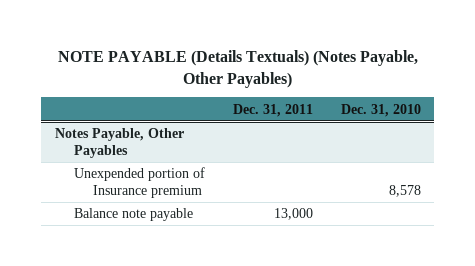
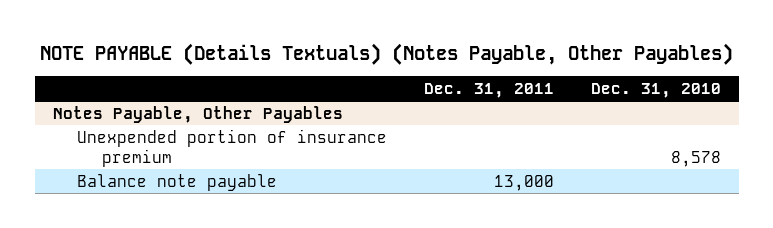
[73,167,205,199] Unexpended portion of Insurance premium -> [77,128,388,167] Unexpended portion of insurance premium

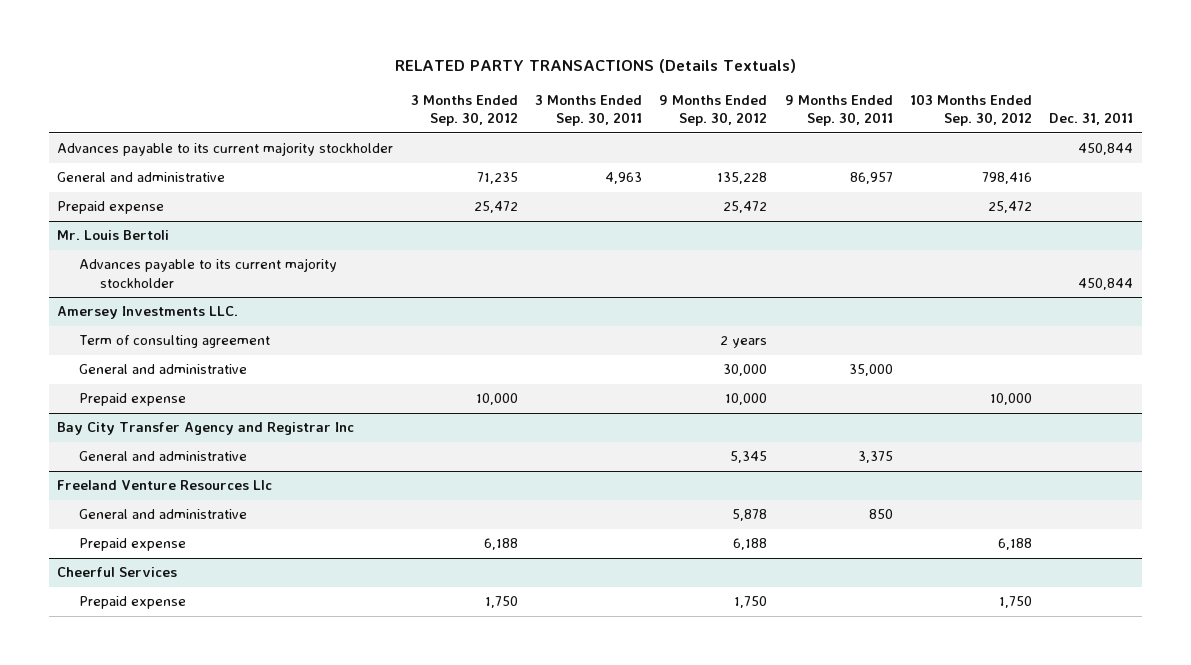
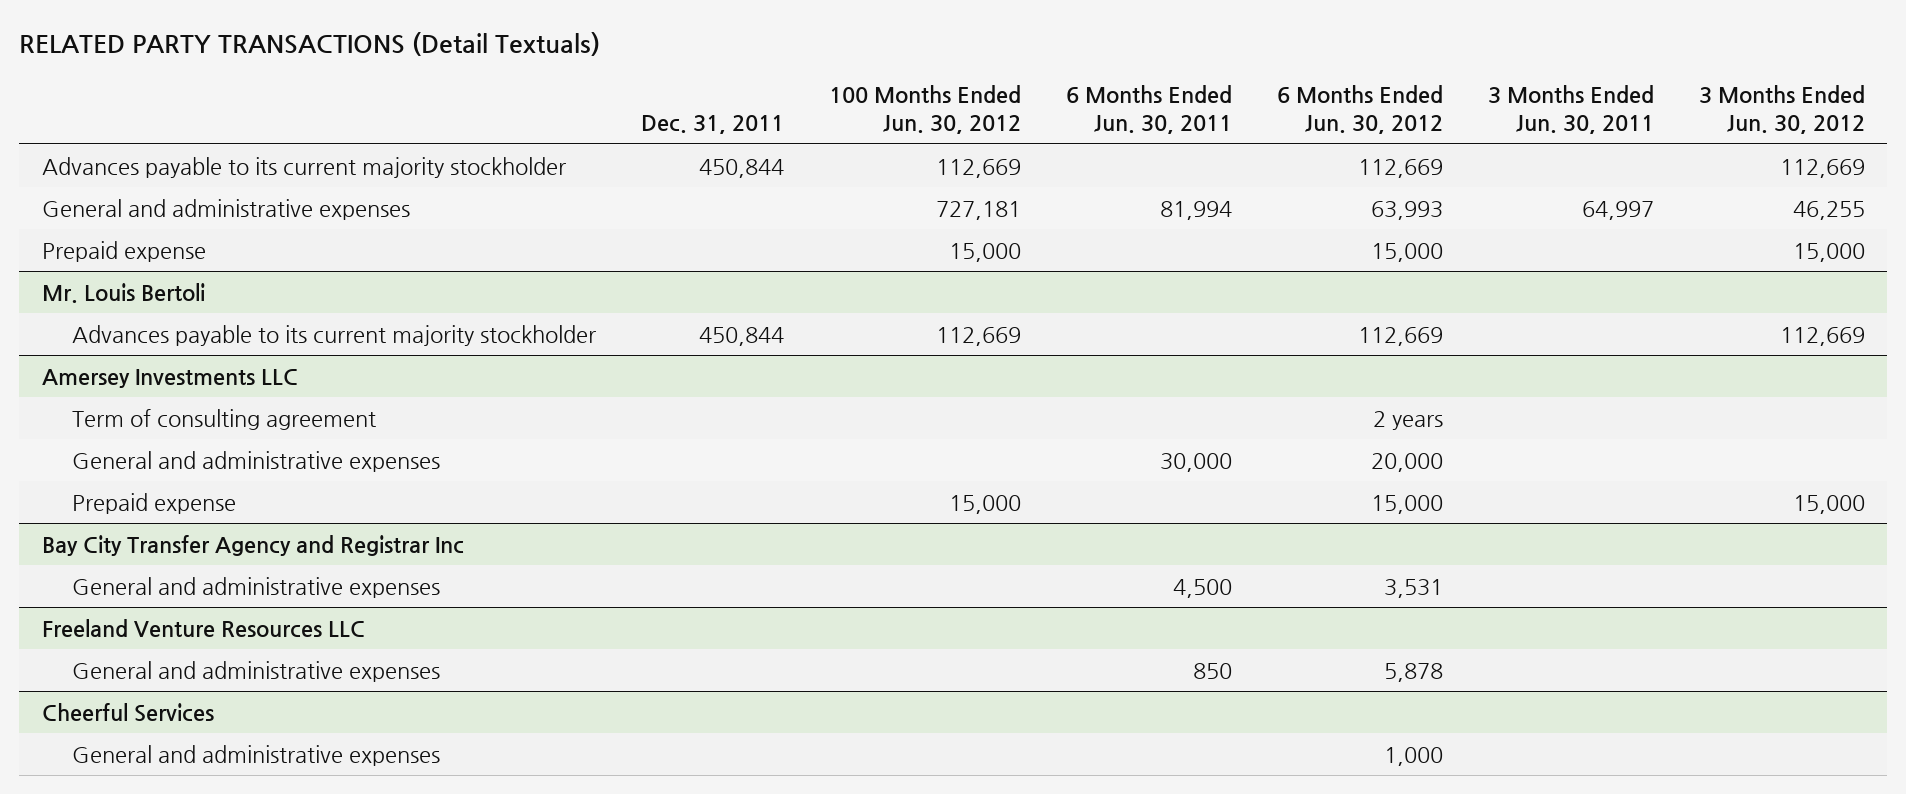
[395,59,797,74] RELATED PARTY TRANSACTIONS (Details Textuals) -> [19,32,601,57] RELATED PARTY TRANSACTIONS (Detail Textuals)
[410,94,518,127] 3 Months Ended Sep. 30, 2012 -> none
[535,94,643,127] 3 Months Ended Sep. 30, 2011 -> none
[659,94,768,127] 9 Months Ended Sep. 30, 2012 -> none
[784,94,893,127] 9 Months Ended Sep. 30, 2011 -> none
[910,93,1033,127] 103 Months Ended Sep. 30, 2012 -> none
none -> [828,85,1021,135] 100 Months Ended Jun. 30, 2012
none -> [1065,85,1232,135] 6 Months Ended Jun. 30, 2011
none -> [1276,85,1443,135] 6 Months Ended Jun. 30, 2012
none -> [1487,85,1654,135] 3 Months Ended Jun. 30, 2011
none -> [1698,85,1865,135] 3 Months Ended Jun. 30, 2012
[57,172,226,183] General and administrative -> [41,198,410,220] General and administrative expenses
[57,306,239,320] Amersey Investments LLC. -> [41,368,298,388] Amersey Investments LLC
[78,364,247,375] General and administrative -> [71,450,440,472] General and administrative expenses
[78,538,186,552] Prepaid expense -> none
[78,451,247,462] General and administrative -> [71,576,440,598] General and administrative expenses
[57,480,273,491] Freeland Venture Resources Llc -> [41,618,365,638] Freeland Venture Resources LLC
[78,509,247,520] General and administrative -> [71,660,440,682] General and administrative expenses
[78,596,186,610] Prepaid expense -> none
none -> [71,744,440,766] General and administrative expenses

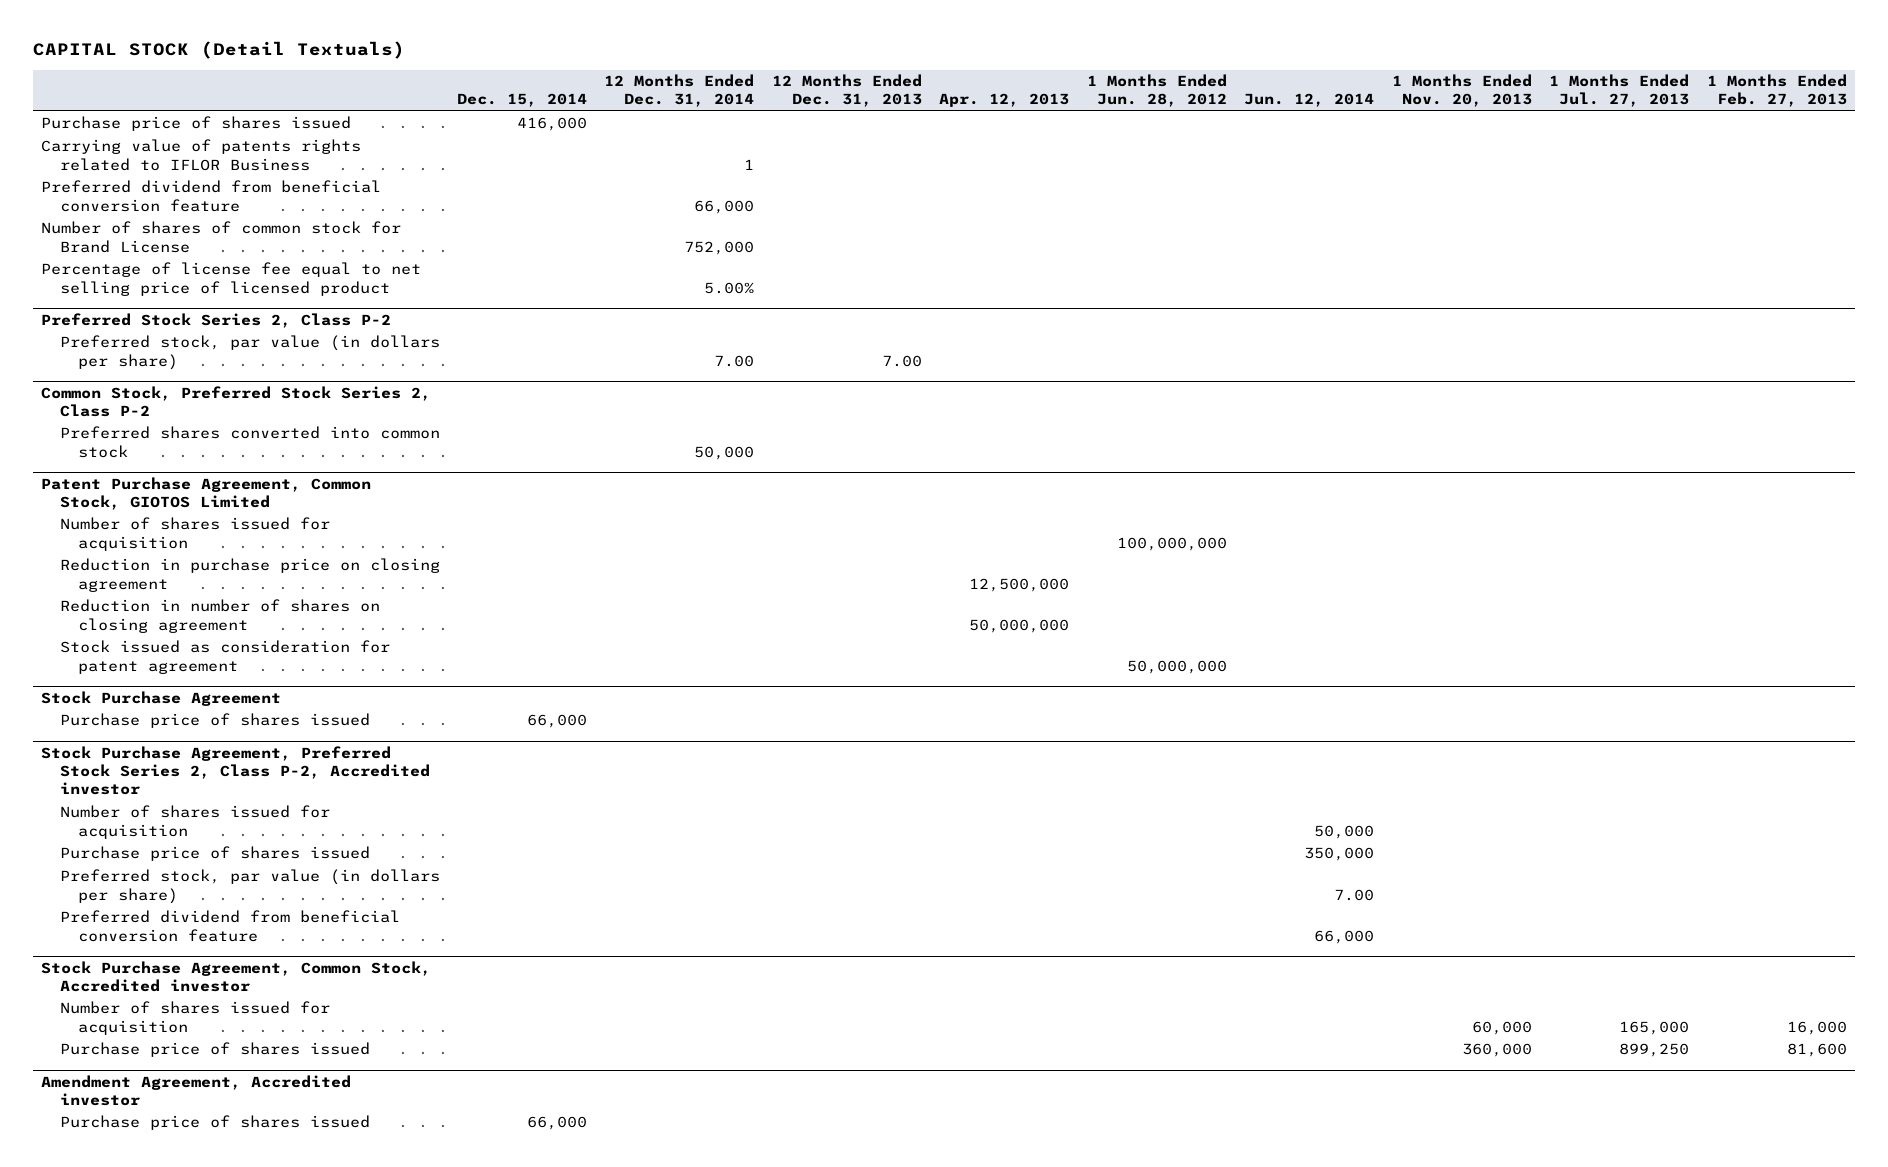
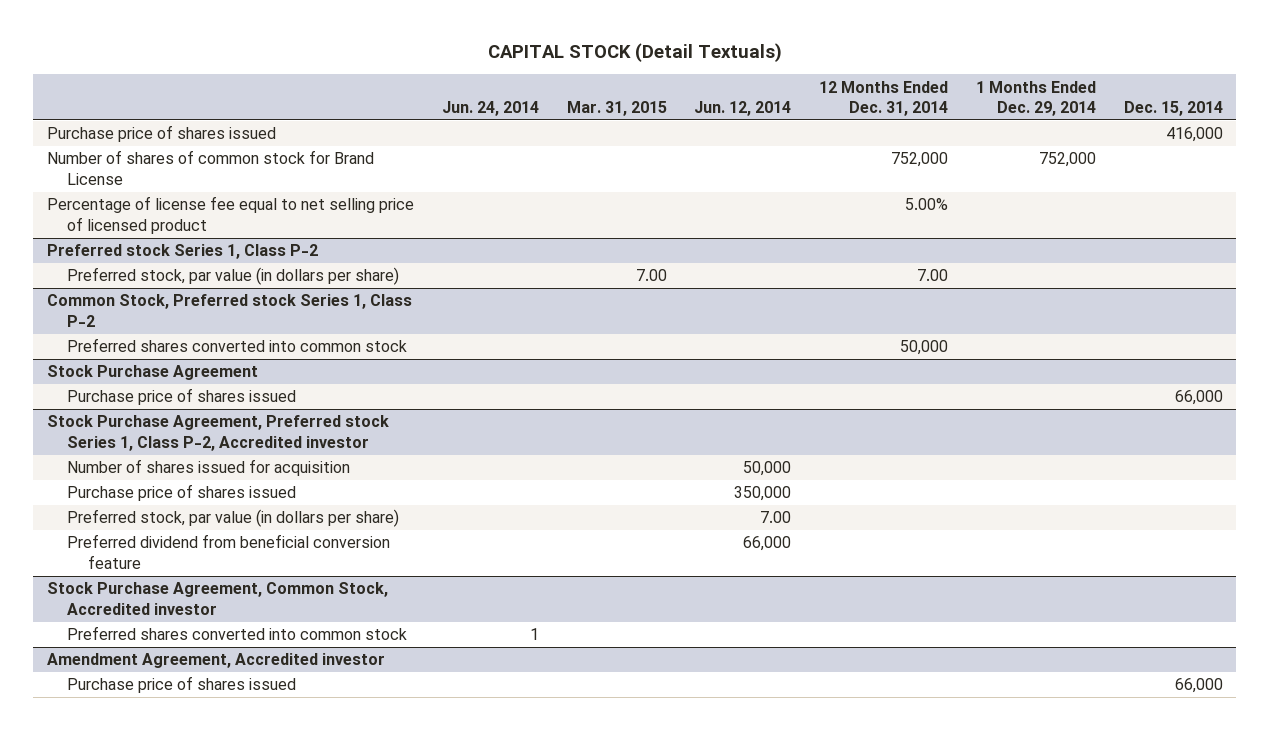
[771,74,922,108] 12 Months Ended Dec. 31, 2013 -> none
[939,93,1070,108] Apr. 12, 2013 -> none
[1086,74,1227,108] 1 Months Ended Jun. 28, 2012 -> none
[1391,74,1532,108] 1 Months Ended Nov. 20, 2013 -> none
[1549,74,1690,108] 1 Months Ended Jul. 27, 2013 -> none
[1706,74,1847,108] 1 Months Ended Feb. 27, 2013 -> none
none -> [441,101,539,117] Jun. 24, 2014
none -> [566,101,667,117] Mar. 31, 2015
none -> [975,80,1096,117] 1 Months Ended Dec. 29, 2014
[41,139,362,171] Carrying value of patents rights related to IFLOR Business -> none
[41,180,382,212] Preferred dividend from beneficial conversion feature -> none
[41,312,392,328] Preferred Stock Series 2, Class P-2 -> [47,244,319,260] Preferred stock Series 1, Class P-2
[41,385,432,417] Common Stock, Preferred Stock Series 2, Class P-2 -> [47,294,413,327] Common Stock, Preferred stock Series 1, Class P-2
[41,476,372,510] Patent Purchase Agreement, Common Stock, GIOTOS Limited -> none
[59,517,330,551] Number of shares issued for acquisition -> none
[59,558,440,592] Reduction in purchase price on closing agreement -> none
[59,599,380,633] Reduction in number of shares on closing agreement -> none
[59,640,390,674] Stock issued as consideration for patent agreement -> none
[41,745,430,796] Stock Purchase Agreement, Preferred Stock Series 2, Class P-2, Accredited investor -> [47,415,390,451] Stock Purchase Agreement, Preferred stock Series 1, Class P-2, Accredited investor
[59,1001,330,1035] Number of shares issued for acquisition -> none
[59,1042,370,1058] Purchase price of shares issued -> none
none -> [67,626,408,641] Preferred shares converted into common stock

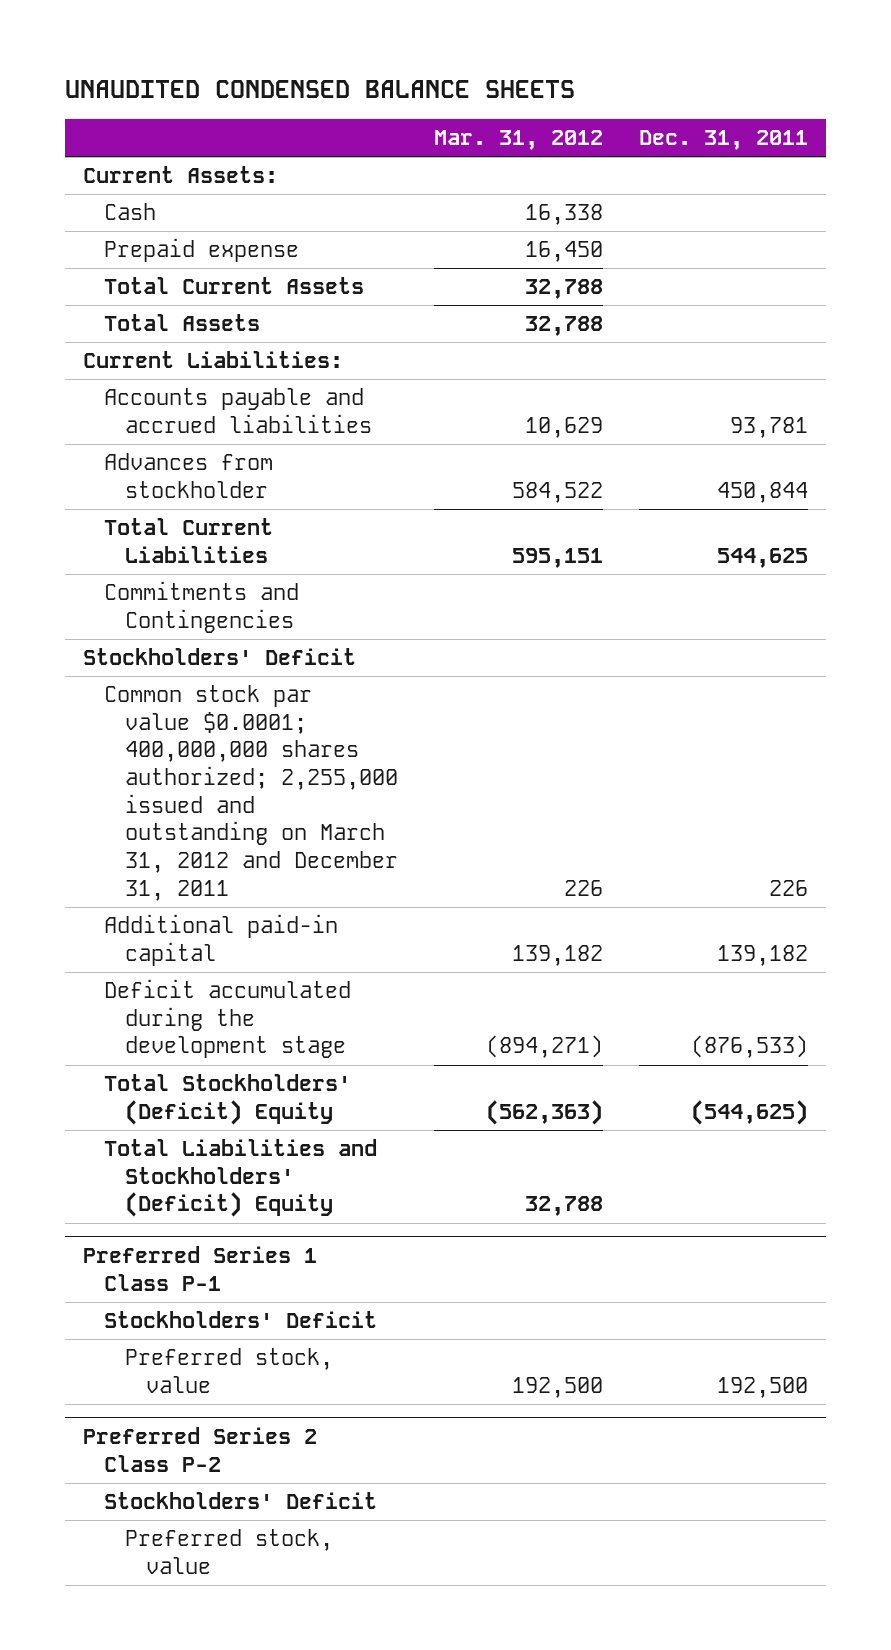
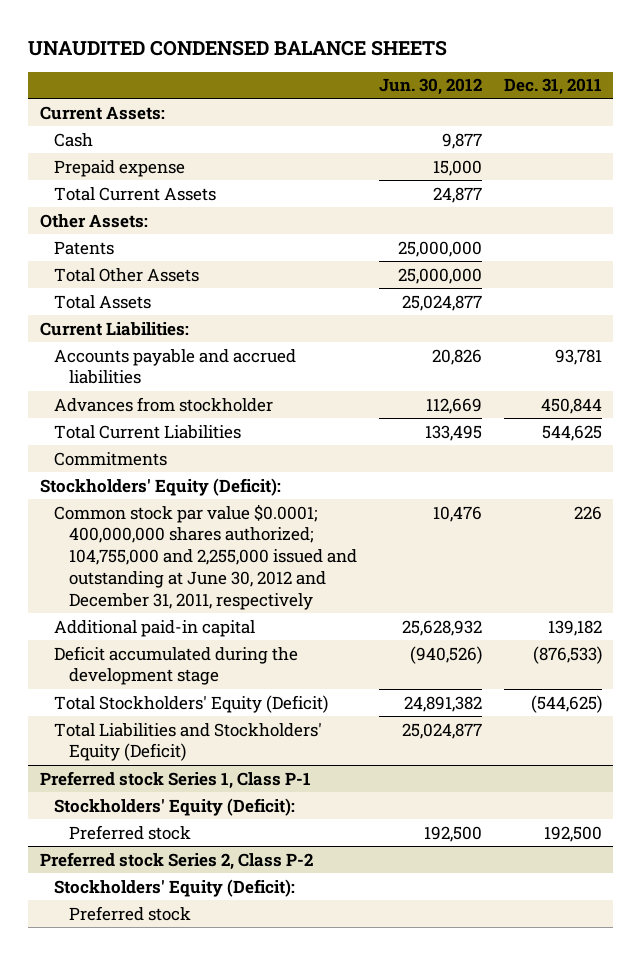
[433,130,603,151] Mar. 31, 2012 -> none
none -> [378,78,482,96] Jun. 30, 2012
none -> [39,213,148,228] Other Assets:
none -> [54,240,115,255] Patents
none -> [54,267,200,282] Total Other Assets
[103,581,299,633] Commitments and Contingencies -> [54,451,168,466] Commitments
[82,648,356,666] Stockholders' Deficit -> [39,477,281,496] Stockholders' Equity (Deficit):
[103,685,398,901] Common stock par value $0.0001; 400,000,000 shares authorized; 2,255,000 issued and outstanding on March 31, 2012 and December 31, 2011 -> [54,503,357,610] Common stock par value $0.0001; 400,000,000 shares authorized; 104,755,000 and 2,255,000 issued and outstanding at June 30, 2012 and December 31, 2011, respectively
[103,1074,351,1125] Total Stockholders' (Deficit) Equity -> [54,694,329,713] Total Stockholders' Equity (Deficit)
[103,1139,377,1218] Total Liabilities and Stockholders' (Deficit) Equity -> [54,722,323,762] Total Liabilities and Stockholders' Equity (Deficit)
[82,1245,317,1291] Preferred Series 1 Class P-1 -> [39,770,311,789] Preferred stock Series 1, Class P-1
[103,1311,377,1329] Stockholders' Deficit -> [54,797,296,816] Stockholders' Equity (Deficit):
[124,1348,333,1393] Preferred stock, value -> [68,824,191,840] Preferred stock
[82,1426,317,1472] Preferred Series 2 Class P-2 -> [39,851,313,870] Preferred stock Series 2, Class P-2
[103,1492,377,1510] Stockholders' Deficit -> [54,878,296,897] Stockholders' Equity (Deficit):
[124,1529,333,1574] Preferred stock, value -> [68,905,191,921] Preferred stock

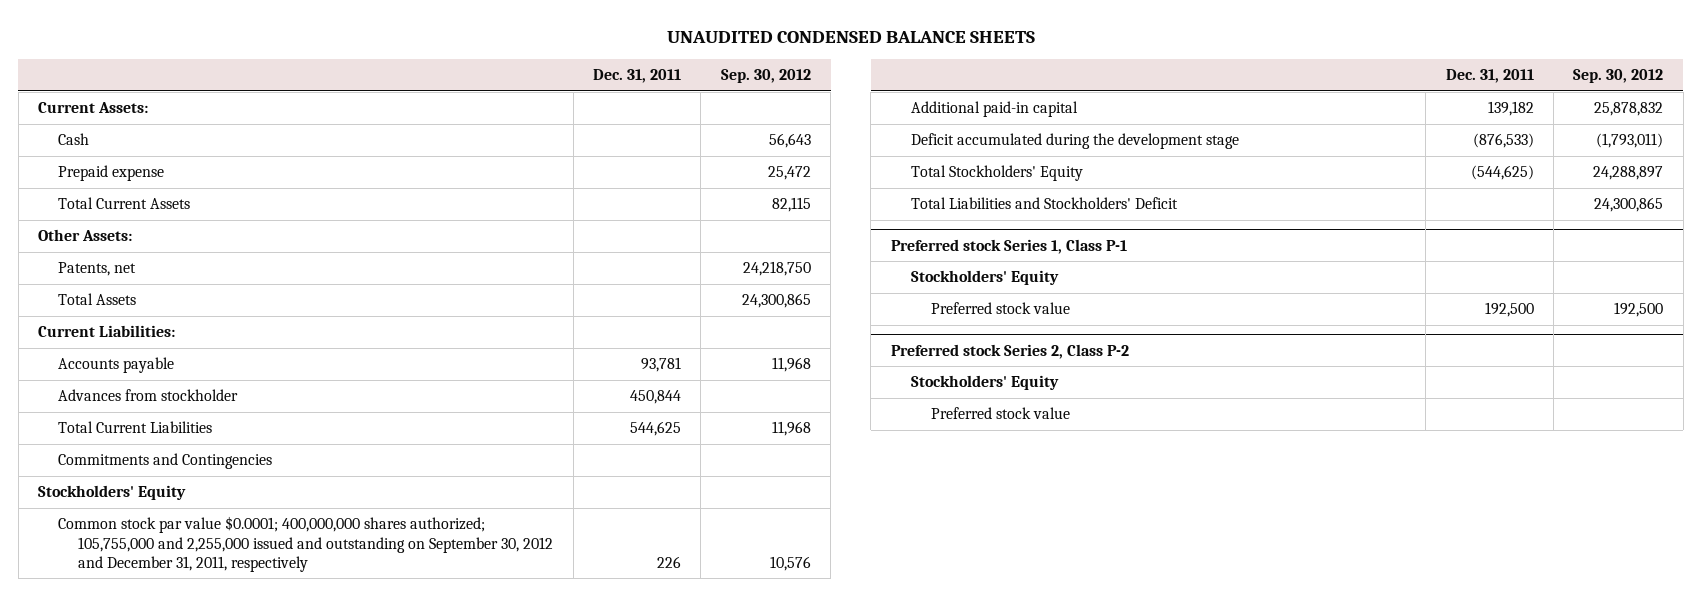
[378,78,482,96] Jun. 30, 2012 -> none
none -> [720,69,811,84] Sep. 30, 2012
[54,267,200,282] Total Other Assets -> none
[54,240,115,255] Patents -> [58,262,137,277] Patents, net
[54,348,297,385] Accounts payable and accrued liabilities -> [58,357,175,374] Accounts payable
[54,451,168,466] Commitments -> [58,453,273,470] Commitments and Contingencies
[39,477,281,496] Stockholders' Equity (Deficit): -> [38,485,187,501] Stockholders' Equity
[54,503,357,610] Common stock par value $0.0001; 400,000,000 shares authorized; 104,755,000 and 2,255,000 issued and outstanding at June 30, 2012 and December 31, 2011, respectively -> [58,516,554,573] Common stock par value $0.0001; 400,000,000 shares authorized; 105,755,000 and 2,255,000 issued and outstanding on September 30, 2012 and December 31, 2011, respectively
[54,694,329,713] Total Stockholders' Equity (Deficit) -> [910,165,1083,182] Total Stockholders' Equity
[54,722,323,762] Total Liabilities and Stockholders' Equity (Deficit) -> [910,197,1178,210] Total Liabilities and Stockholders' Deficit
[54,797,296,816] Stockholders' Equity (Deficit): -> [910,270,1059,286] Stockholders' Equity
[68,824,191,840] Preferred stock -> [930,302,1070,315] Preferred stock value
[54,878,296,897] Stockholders' Equity (Deficit): -> [910,375,1059,391] Stockholders' Equity
[68,905,191,921] Preferred stock -> [930,407,1070,420] Preferred stock value

